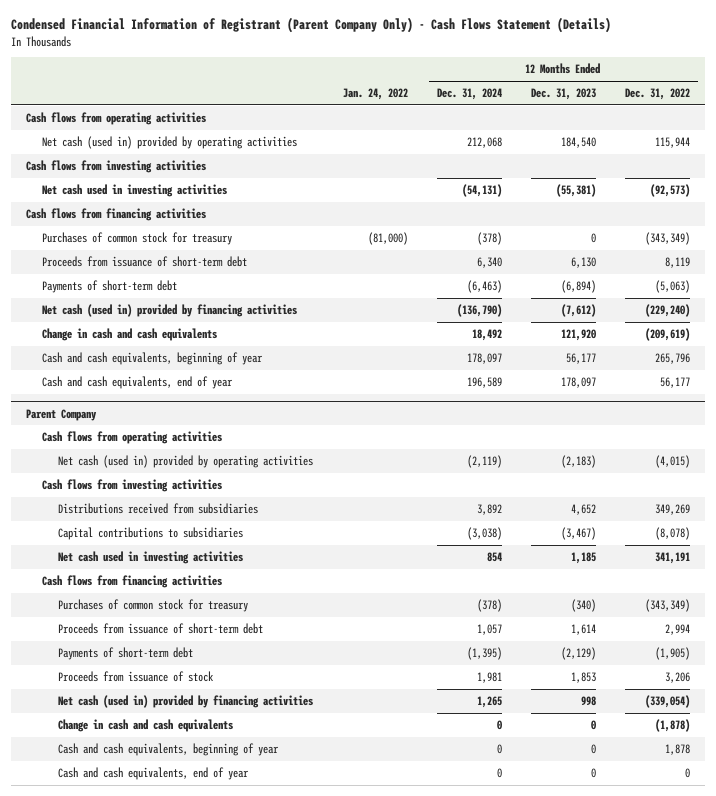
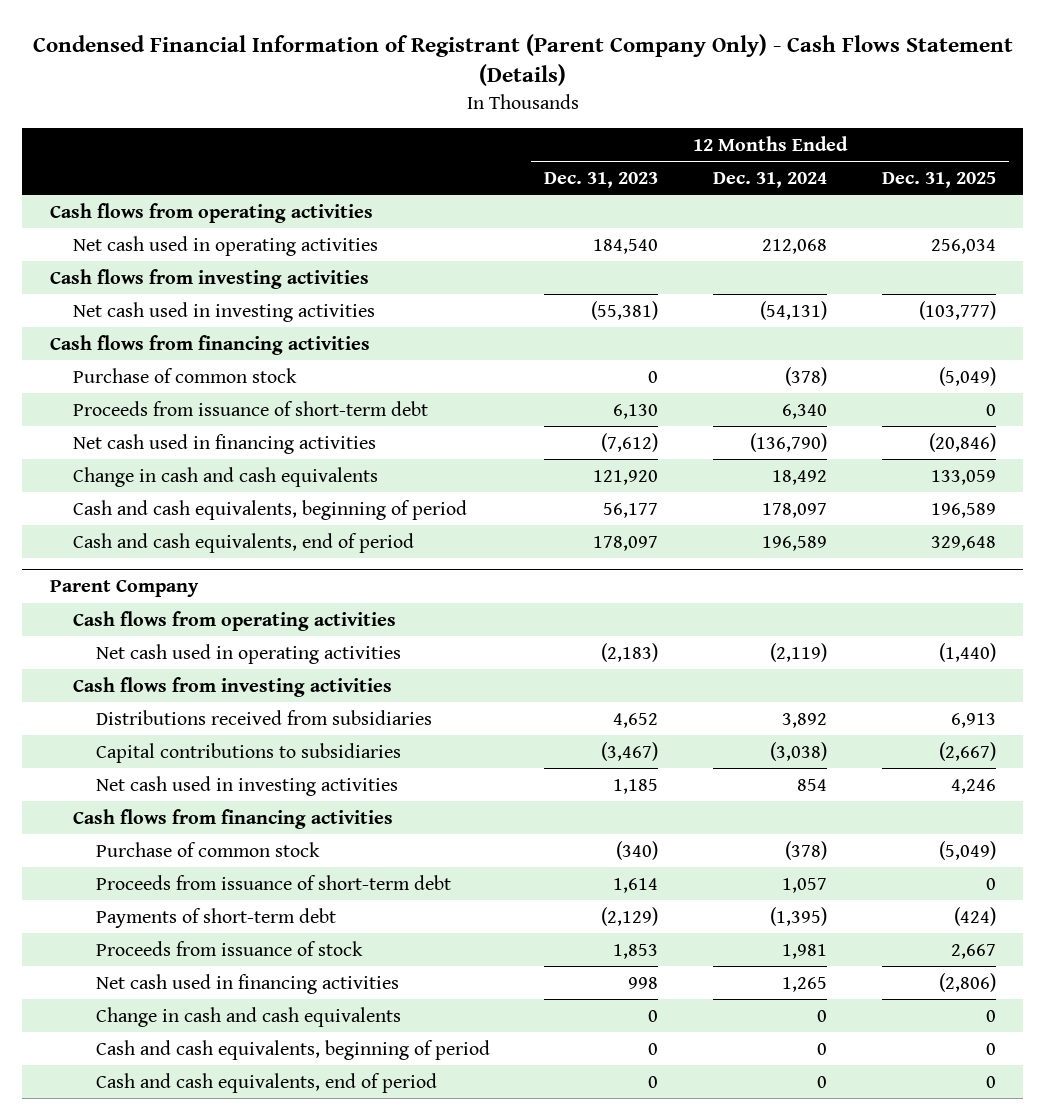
[342,88,408,101] Jan. 24, 2022 -> none
[625,88,691,101] Dec. 31, 2022 -> none
none -> [881,171,996,188] Dec. 31, 2025
[41,136,297,150] Net cash (used in) provided by operating activities -> [72,235,378,256] Net cash used in operating activities
[41,232,232,246] Purchases of common stock for treasury -> [72,367,297,383] Purchase of common stock
[41,280,177,294] Payments of short-term debt -> none
[41,304,297,318] Net cash (used in) provided by financing activities -> [72,433,376,454] Net cash used in financing activities
[41,352,263,366] Cash and cash equivalents, beginning of year -> [72,499,467,520] Cash and cash equivalents, beginning of period
[41,376,233,390] Cash and cash equivalents, end of year -> [72,532,414,553] Cash and cash equivalents, end of period
[58,455,314,469] Net cash (used in) provided by operating activities -> [95,643,401,664] Net cash used in operating activities
[58,599,249,613] Purchases of common stock for treasury -> [95,841,320,857] Purchase of common stock
[58,695,314,709] Net cash (used in) provided by financing activities -> [95,973,399,994] Net cash used in financing activities
[58,743,280,757] Cash and cash equivalents, beginning of year -> [95,1039,490,1060] Cash and cash equivalents, beginning of period
[58,767,250,781] Cash and cash equivalents, end of year -> [95,1072,437,1093] Cash and cash equivalents, end of period

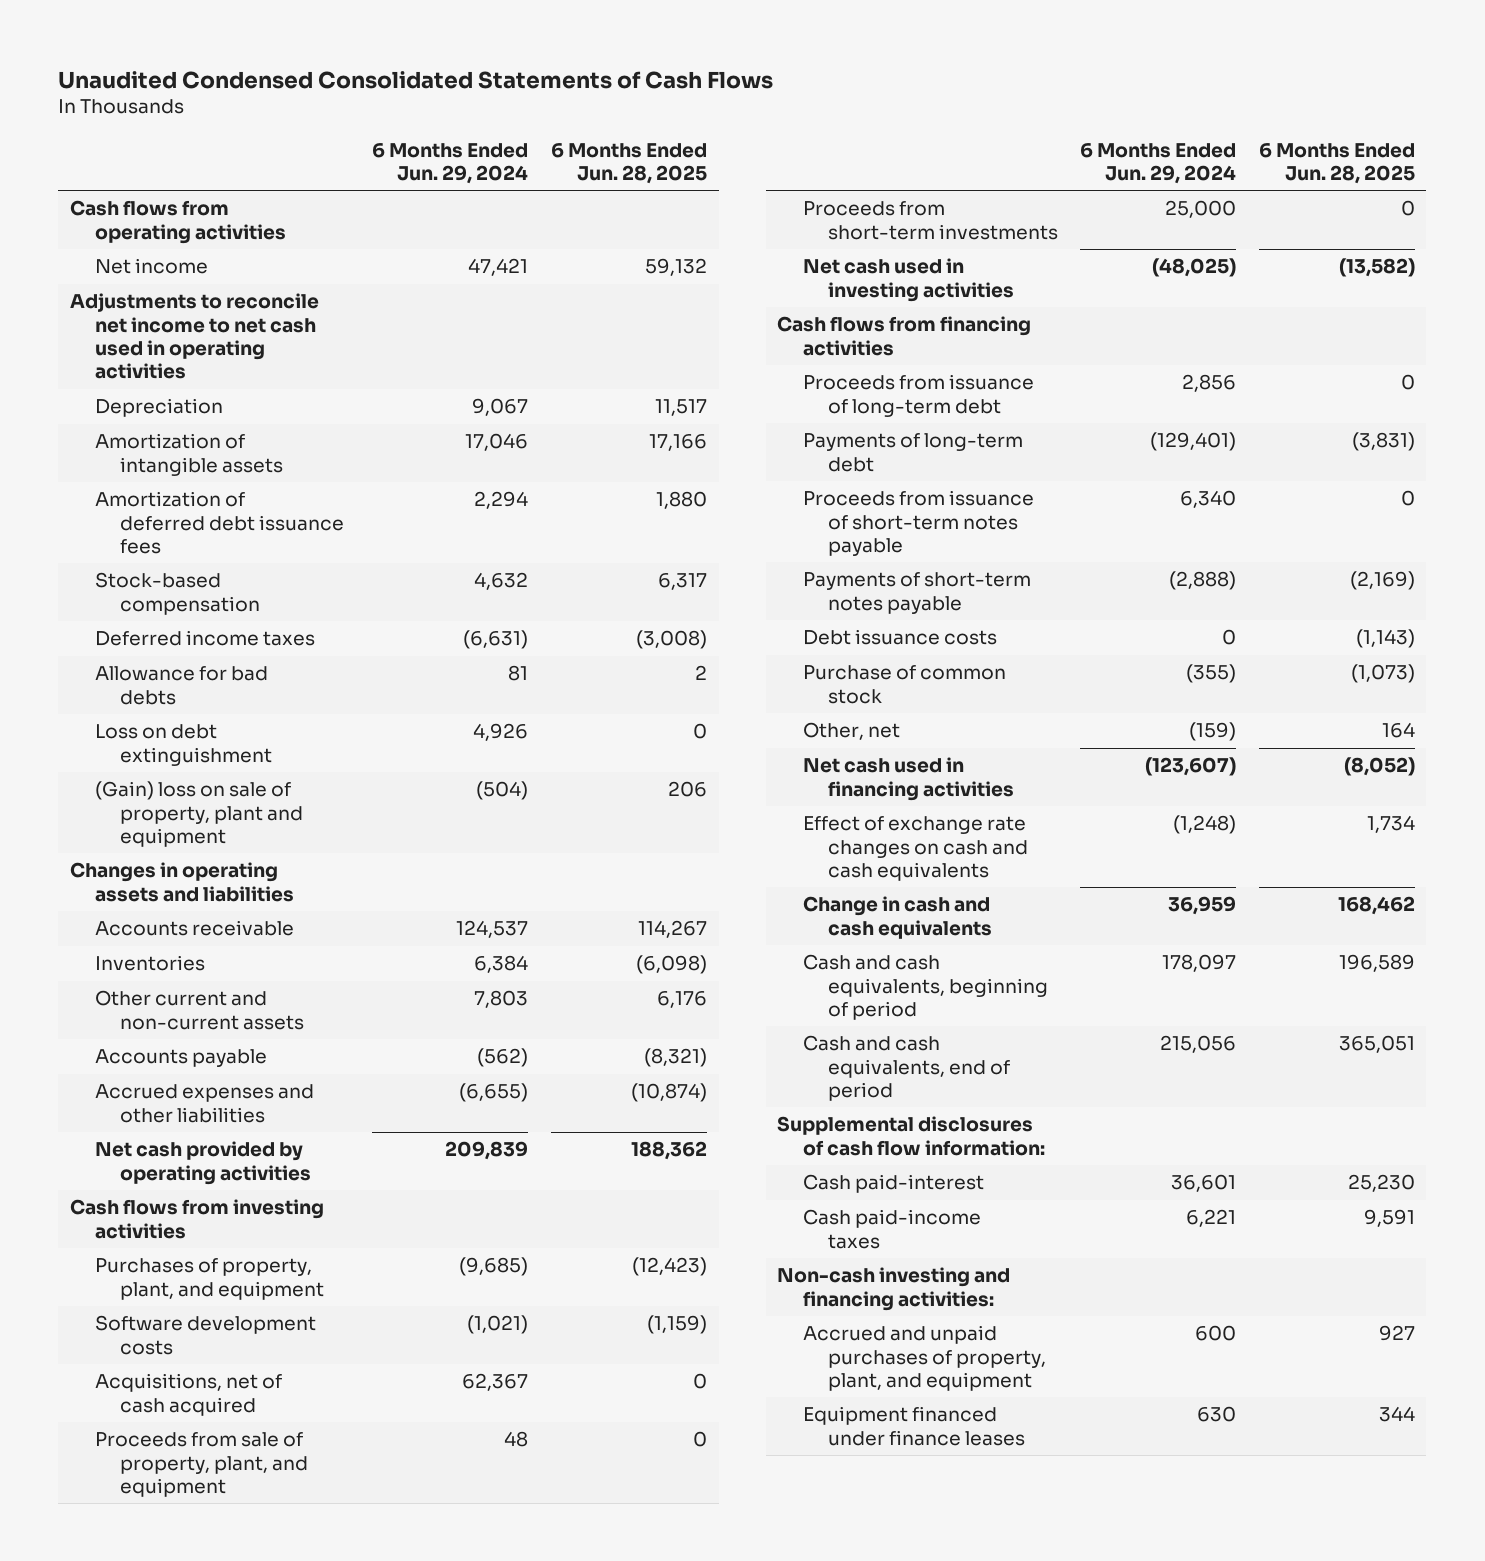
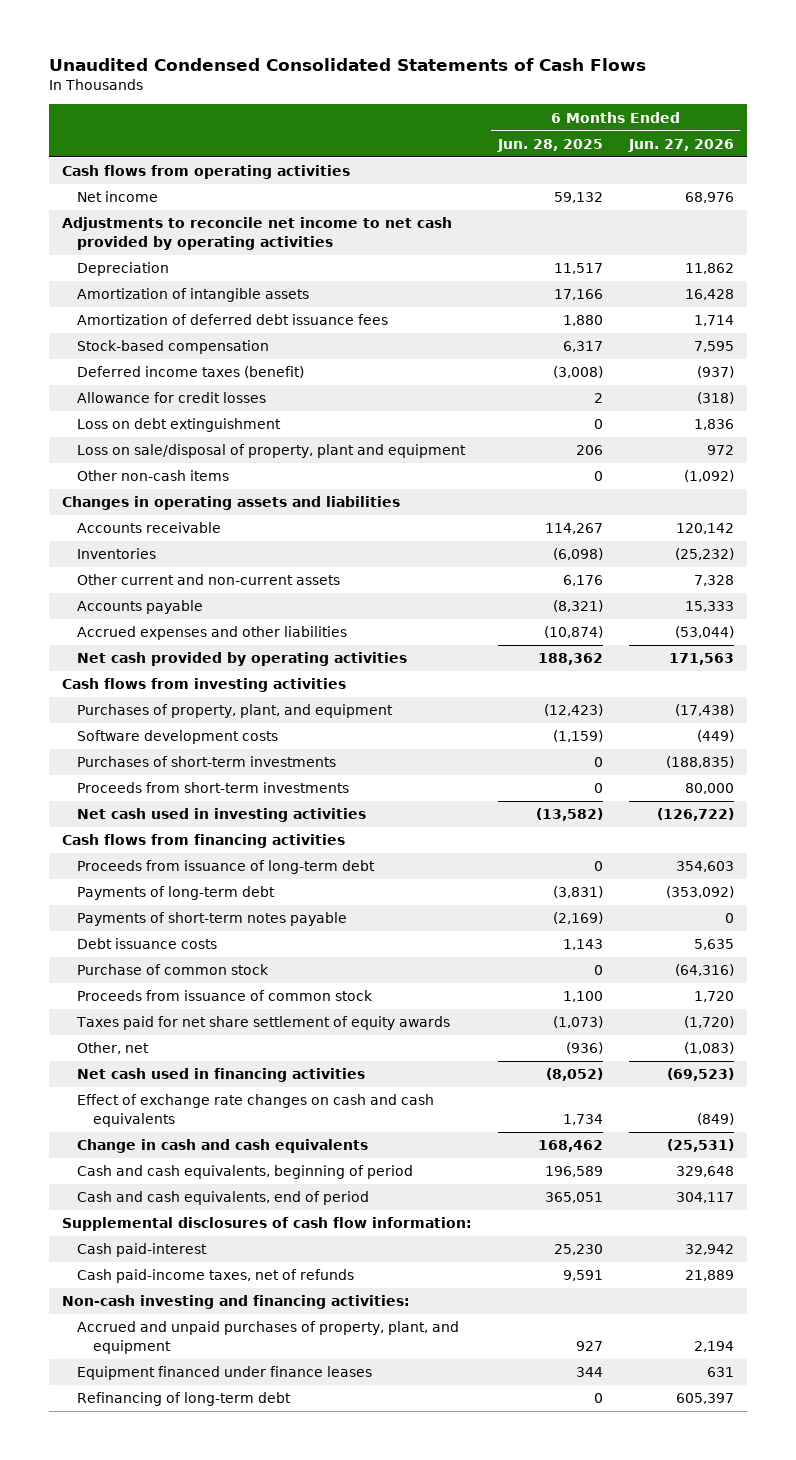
[372,142,529,184] 6 Months Ended Jun. 29, 2024 -> none
none -> [627,138,734,152] Jun. 27, 2026
[69,293,319,380] Adjustments to reconcile net income to net cash used in operating activities -> [61,217,452,250] Adjustments to reconcile net income to net cash provided by operating activities
[94,666,268,705] Allowance for bad debts -> none
[94,630,315,647] Deferred income taxes -> [77,366,305,379] Deferred income taxes (benefit)
none -> [77,392,267,404] Allowance for credit losses
[94,781,303,848] (Gain) loss on sale of property, plant and equipment -> [77,444,467,459] Loss on sale/disposal of property, plant and equipment
none -> [77,470,230,482] Other non-cash items
[94,1373,282,1416] Acquisitions, net of cash acquired -> none
[94,1432,308,1498] Proceeds from sale of property, plant, and equipment -> none
none -> [77,756,337,768] Purchases of short-term investments
[802,490,1034,557] Proceeds from issuance of short-term notes payable -> none
[1356,629,1416,649] (1,143) -> [562,939,603,951] 1,143
[1351,664,1416,684] (1,073) -> [593,965,603,976] 0
none -> [77,990,374,1002] Proceeds from issuance of common stock
none -> [76,1016,451,1031] Taxes paid for net share settlement of equity awards
[1382,722,1416,739] 164 -> [565,1042,603,1055] (936)
[802,1209,981,1249] Cash paid-income taxes -> [77,1269,355,1284] Cash paid-income taxes, net of refunds
none -> [77,1392,292,1407] Refinancing of long-term debt

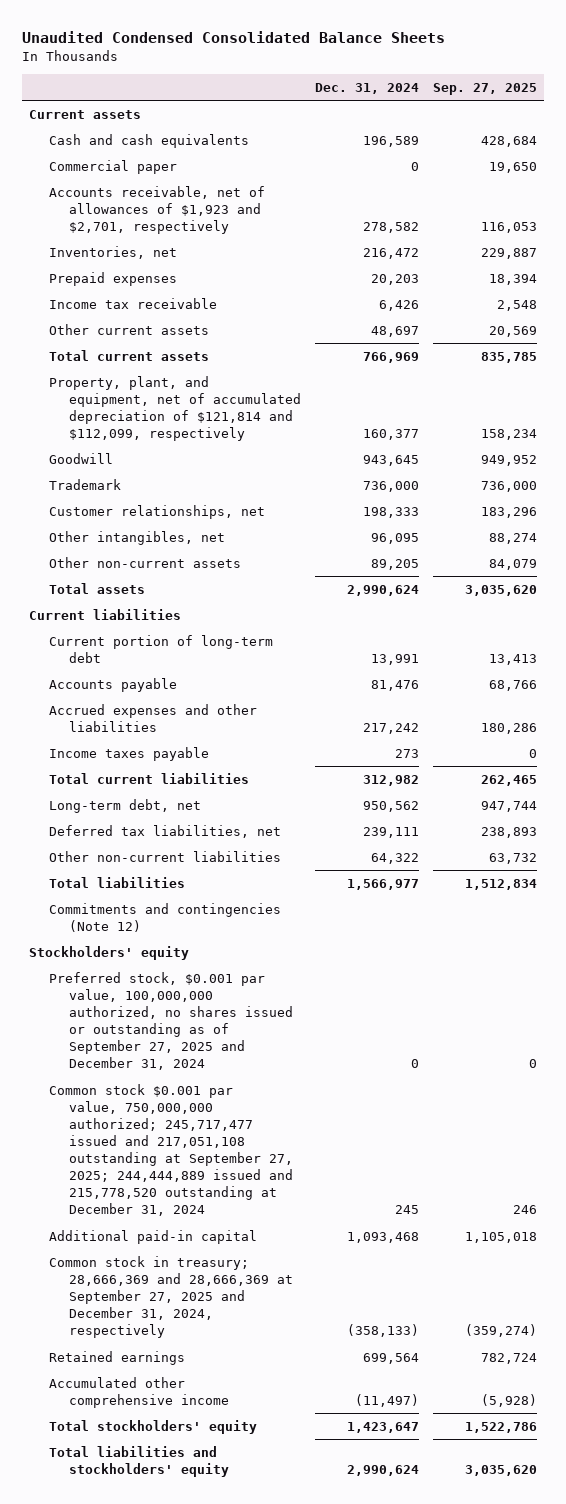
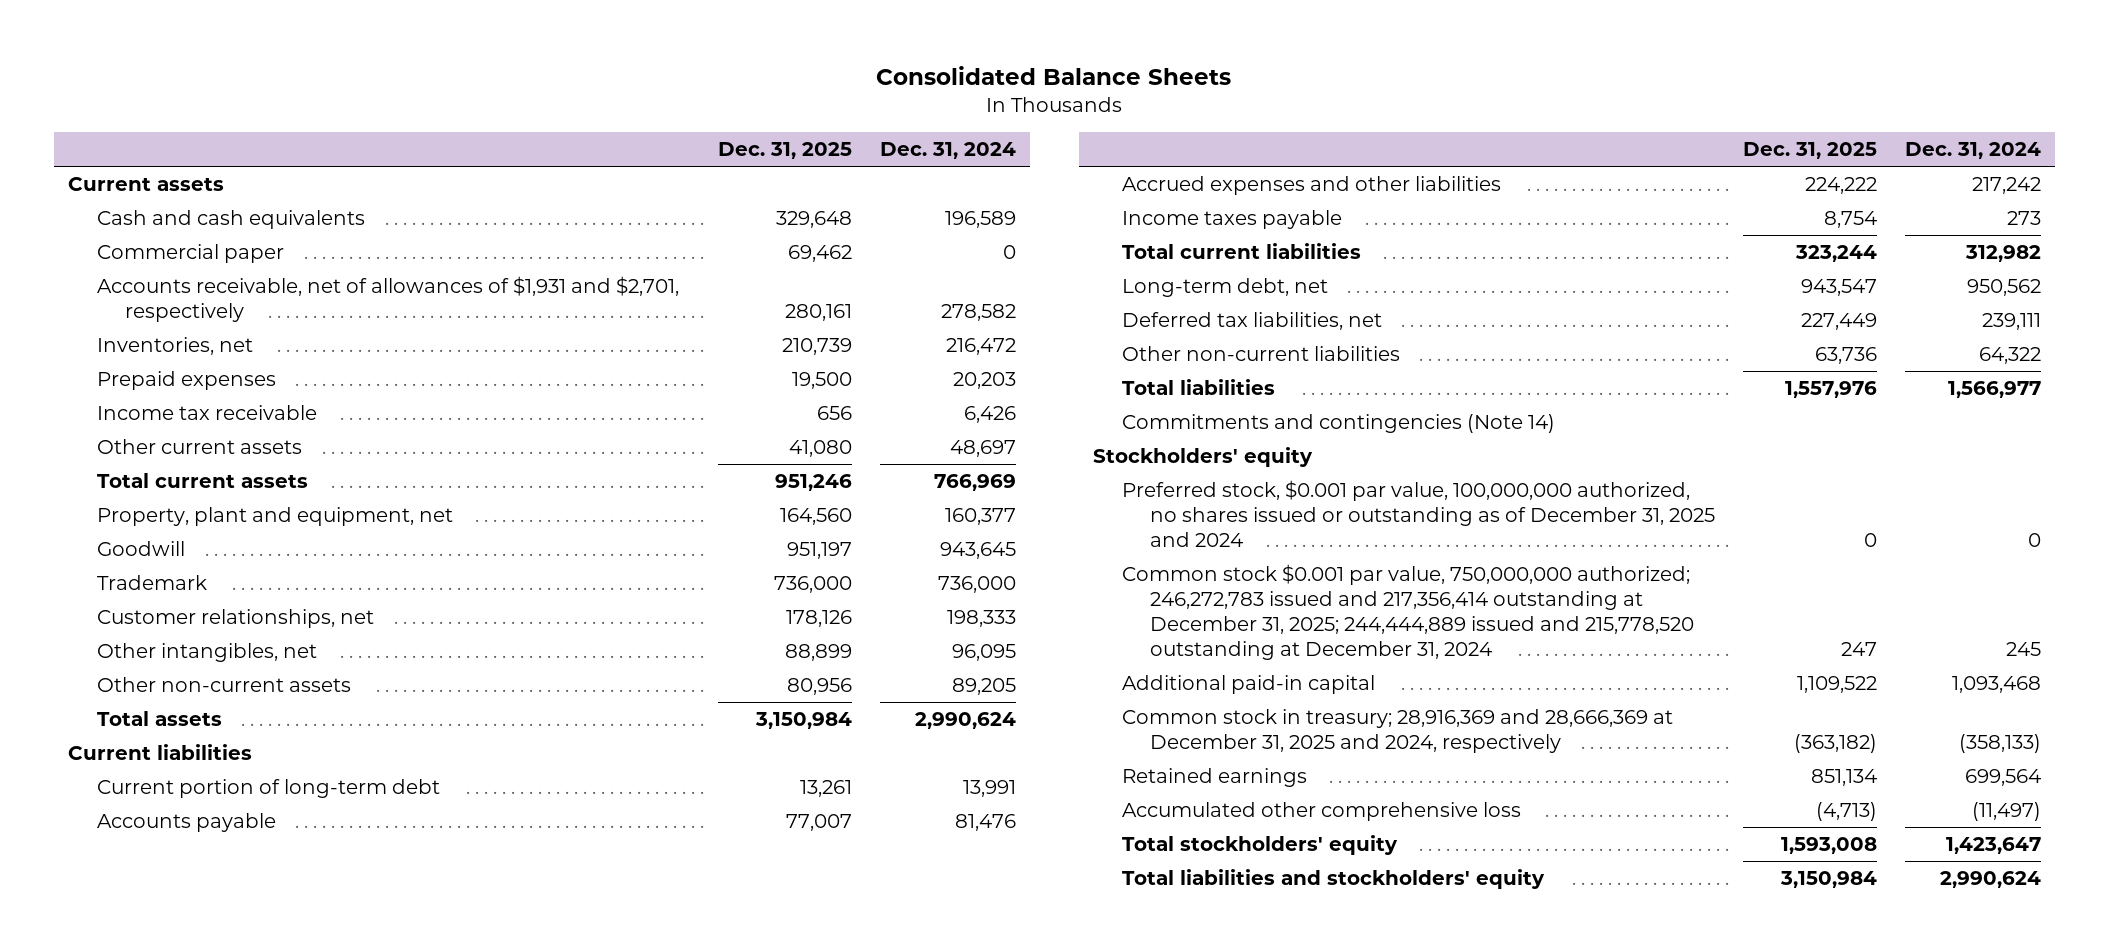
[22,30,446,43] Unaudited Condensed Consolidated Balance Sheets -> [876,66,1232,86] Consolidated Balance Sheets
[432,82,537,95] Sep. 27, 2025 -> none
none -> [717,142,852,160] Dec. 31, 2025
[49,185,266,235] Accounts receivable, net of allowances of $1,923 and $2,701, respectively -> [96,276,679,323] Accounts receivable, net of allowances of $1,931 and $2,701, respectively
[49,375,302,442] Property, plant, and equipment, net of accumulated depreciation of $121,814 and $112,099, respectively -> [96,507,453,527] Property, plant and equipment, net
[49,902,282,933] Commitments and contingencies (Note 12) -> [1121,414,1555,434] Commitments and contingencies (Note 14)
[49,971,294,1071] Preferred stock, $0.001 par value, 100,000,000 authorized, no shares issued or outstanding as of September 27, 2025 and December 31, 2024 -> [1121,480,1715,548] Preferred stock, $0.001 par value, 100,000,000 authorized, no shares issued or outstanding as of December 31, 2025 and 2024
[49,1083,294,1217] Common stock $0.001 par value, 750,000,000 authorized; 245,717,477 issued and 217,051,108 outstanding at September 27, 2025; 244,444,889 issued and 215,778,520 outstanding at December 31, 2024 -> [1121,564,1694,661] Common stock $0.001 par value, 750,000,000 authorized; 246,272,783 issued and 217,356,414 outstanding at December 31, 2025; 244,444,889 issued and 215,778,520 outstanding at December 31, 2024
[49,1255,294,1339] Common stock in treasury; 28,666,369 and 28,666,369 at September 27, 2025 and December 31, 2024, respectively -> [1121,709,1673,754] Common stock in treasury; 28,916,369 and 28,666,369 at December 31, 2025 and 2024, respectively
[49,1376,230,1409] Accumulated other comprehensive income -> [1121,802,1521,822] Accumulated other comprehensive loss

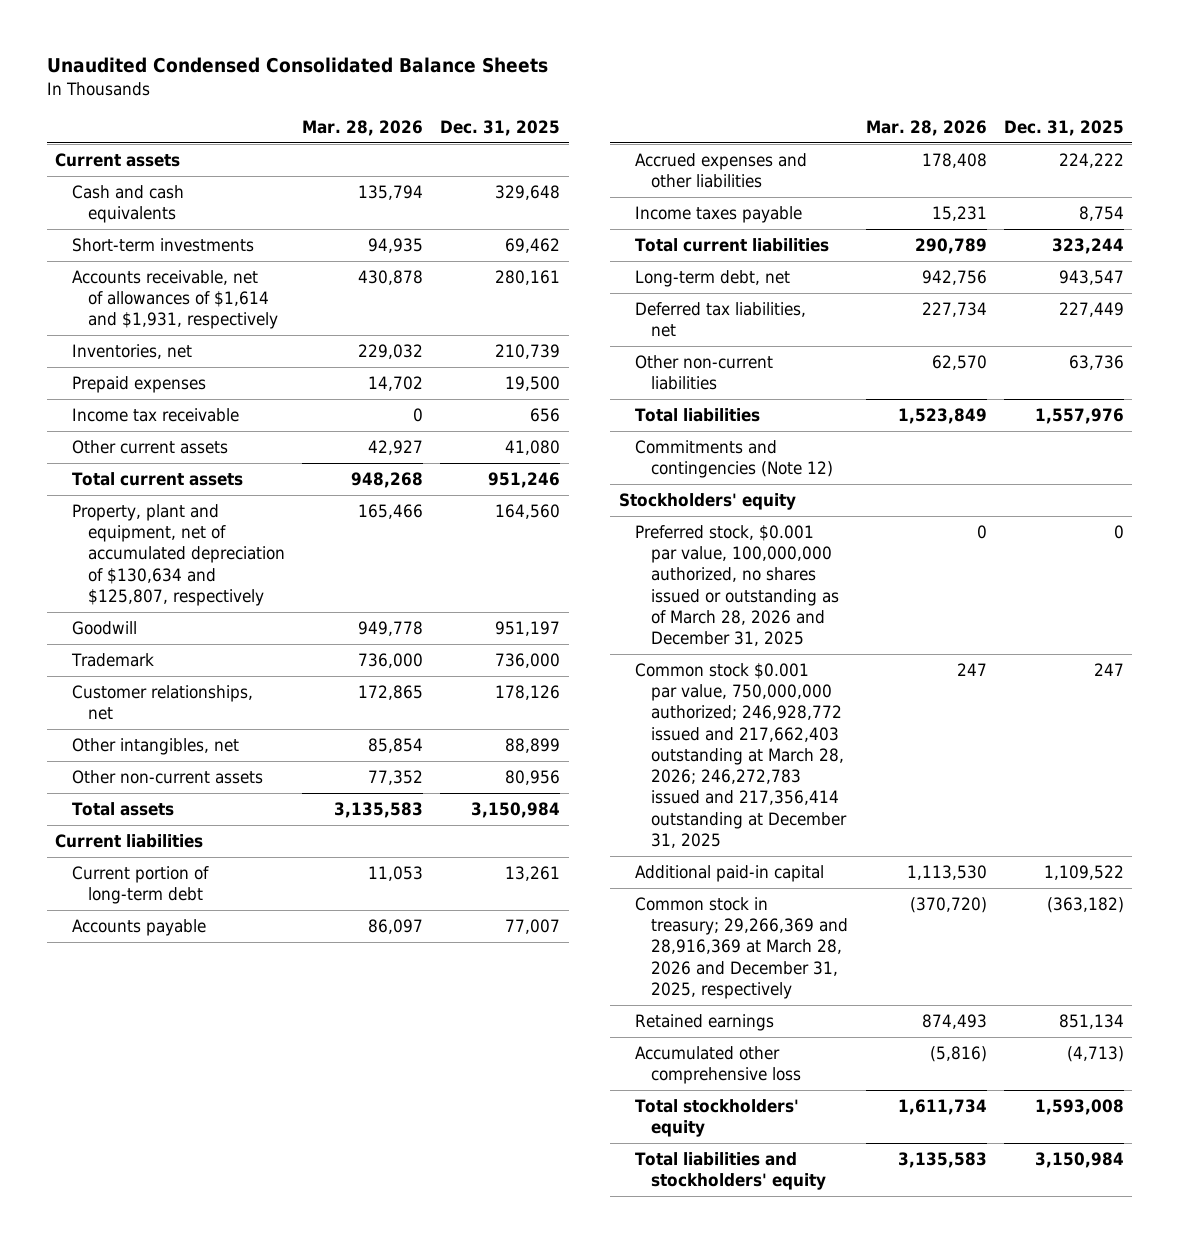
[876,66,1232,86] Consolidated Balance Sheets -> [46,57,548,74] Unaudited Condensed Consolidated Balance Sheets
[879,142,1016,160] Dec. 31, 2024 -> none
none -> [302,119,424,136] Mar. 28, 2026
[96,244,284,264] Commercial paper -> [71,237,254,252] Short-term investments
[96,276,679,323] Accounts receivable, net of allowances of $1,931 and $2,701, respectively -> [71,269,279,330] Accounts receivable, net of allowances of $1,614 and $1,931, respectively
[96,507,453,527] Property, plant and equipment, net -> [71,503,286,606] Property, plant and equipment, net of accumulated depreciation of $130,634 and $125,807, respectively
[1121,414,1555,434] Commitments and contingencies (Note 14) -> [635,439,834,479] Commitments and contingencies (Note 12)
[1121,480,1715,548] Preferred stock, $0.001 par value, 100,000,000 authorized, no shares issued or outstanding as of December 31, 2025 and 2024 -> [635,524,840,647] Preferred stock, $0.001 par value, 100,000,000 authorized, no shares issued or outstanding as of March 28, 2026 and December 31, 2025
[1121,564,1694,661] Common stock $0.001 par value, 750,000,000 authorized; 246,272,783 issued and 217,356,414 outstanding at December 31, 2025; 244,444,889 issued and 215,778,520 outstanding at December 31, 2024 -> [635,662,848,848] Common stock $0.001 par value, 750,000,000 authorized; 246,928,772 issued and 217,662,403 outstanding at March 28, 2026; 246,272,783 issued and 217,356,414 outstanding at December 31, 2025
[1121,709,1673,754] Common stock in treasury; 28,916,369 and 28,666,369 at December 31, 2025 and 2024, respectively -> [635,896,849,999] Common stock in treasury; 29,266,369 and 28,916,369 at March 28, 2026 and December 31, 2025, respectively

